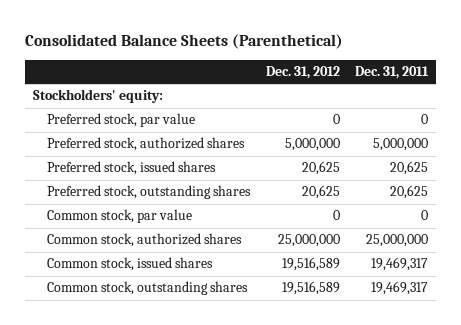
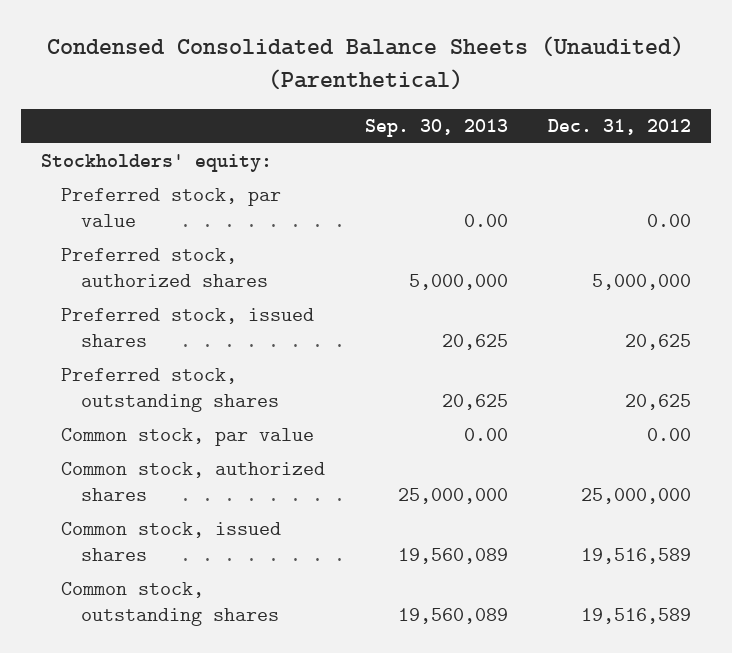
[25,34,344,50] Consolidated Balance Sheets (Parenthetical) -> [46,36,684,91] Condensed Consolidated Balance Sheets (Unaudited) (Parenthetical)
[355,66,430,80] Dec. 31, 2011 -> none
none -> [364,119,508,138] Sep. 30, 2013
[332,114,340,125] 0 -> [646,214,691,228] 0.00
[332,210,340,221] 0 -> [646,428,691,442] 0.00

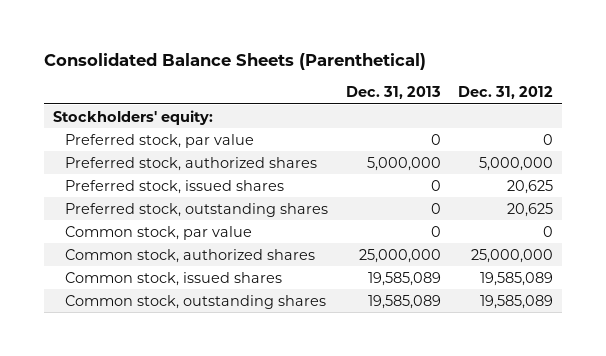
[46,36,684,91] Condensed Consolidated Balance Sheets (Unaudited) (Parenthetical) -> [44,53,427,71] Consolidated Balance Sheets (Parenthetical)
[364,119,508,138] Sep. 30, 2013 -> none
none -> [345,86,441,100] Dec. 31, 2013
[646,214,691,228] 0.00 -> [542,133,553,145] 0
[646,428,691,442] 0.00 -> [542,225,553,237] 0
[580,548,691,565] 19,516,589 -> [479,271,553,286] 19,585,089
[580,608,691,625] 19,516,589 -> [479,294,553,309] 19,585,089

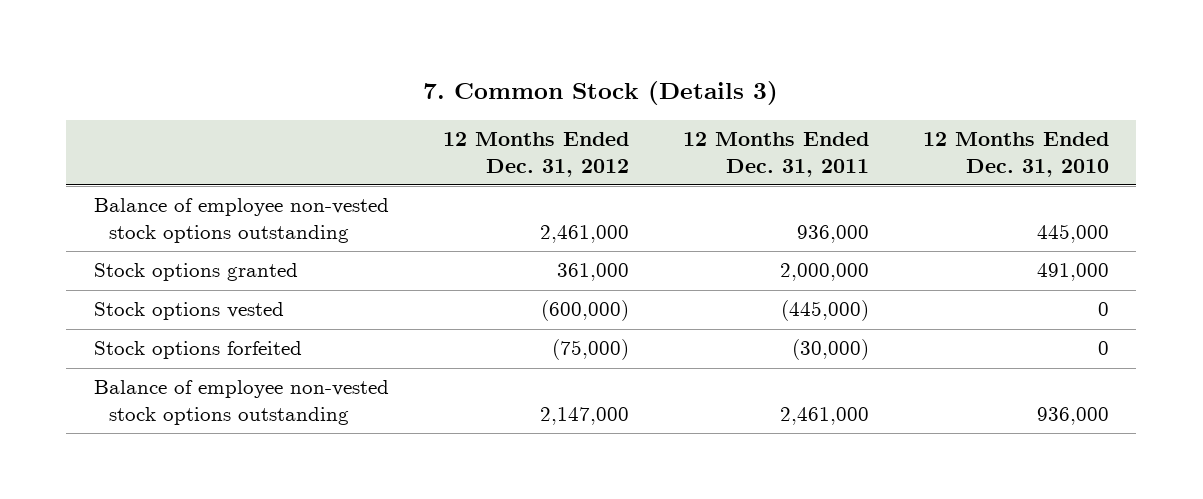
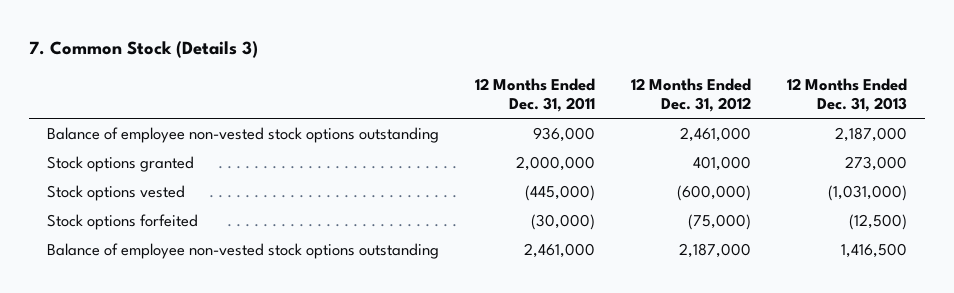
[923,132,1110,177] 12 Months Ended Dec. 31, 2010 -> none
none -> [786,78,907,113] 12 Months Ended Dec. 31, 2013
[556,263,629,282] 361,000 -> [692,155,751,171] 401,000
[539,407,629,426] 2,147,000 -> [678,242,751,258] 2,187,000

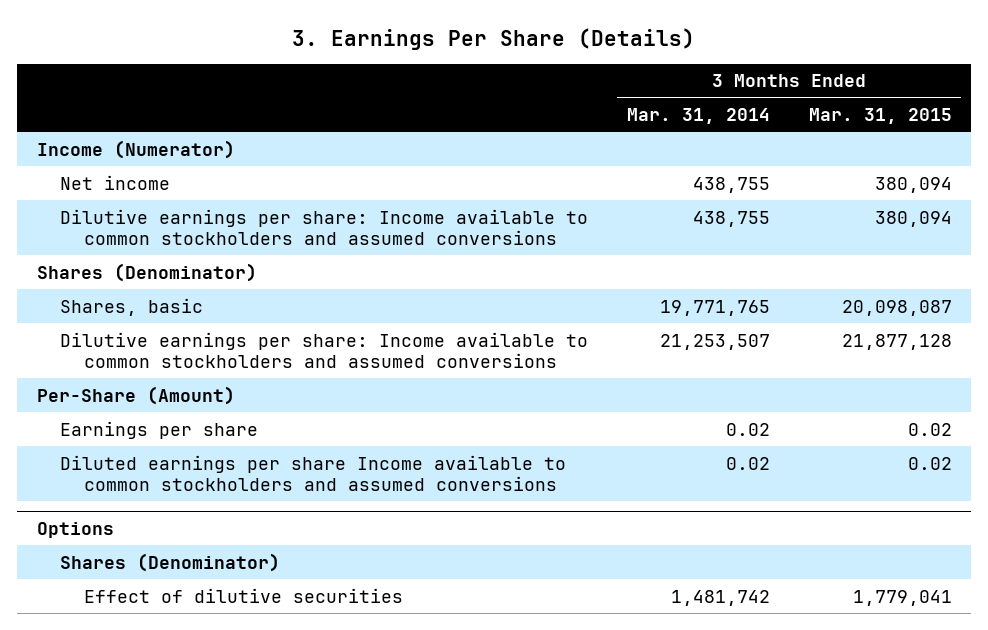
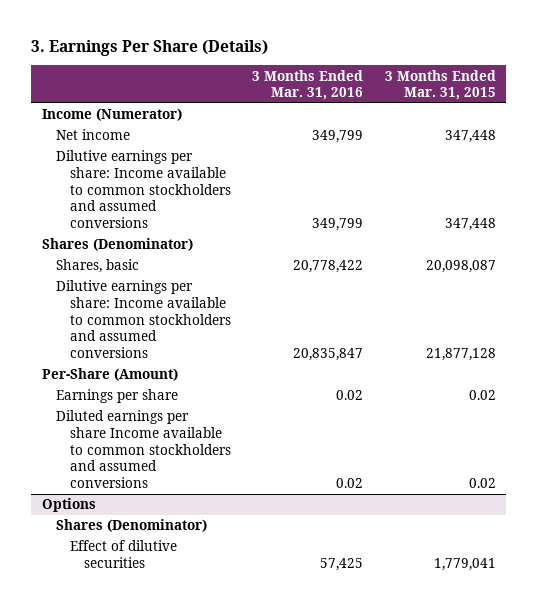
[627,108,771,125] Mar. 31, 2014 -> none
none -> [252,69,364,101] 3 Months Ended Mar. 31, 2016
[874,176,952,193] 380,094 -> [444,130,496,144] 347,448
[874,210,952,227] 380,094 -> [444,218,496,232] 347,448

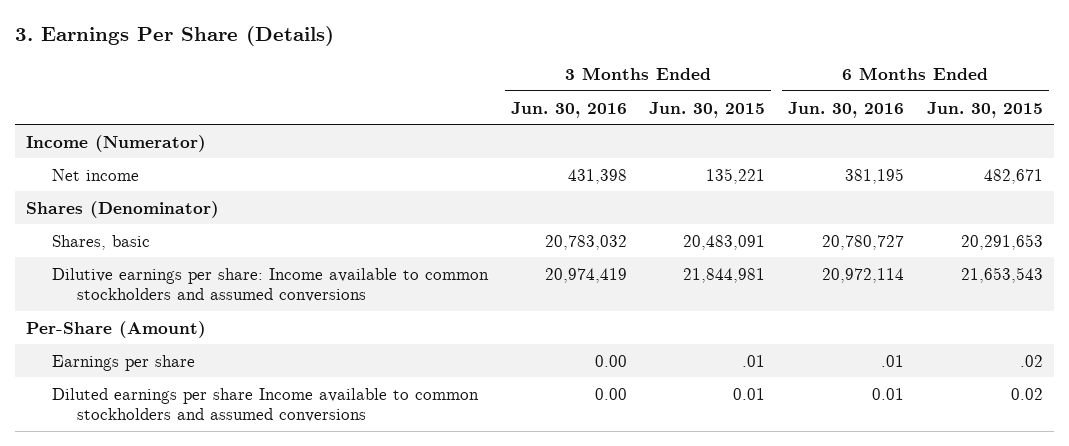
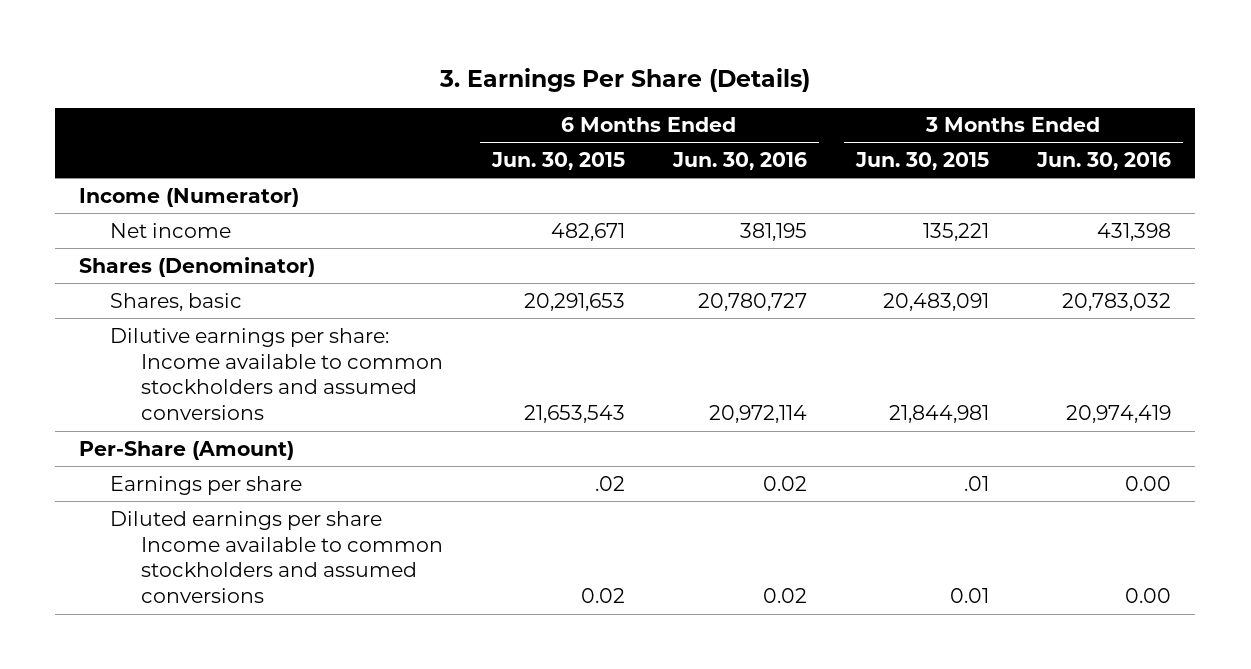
[881,354,905,367] .01 -> [763,475,808,491] 0.02
[872,387,905,400] 0.01 -> [763,588,808,604] 0.02

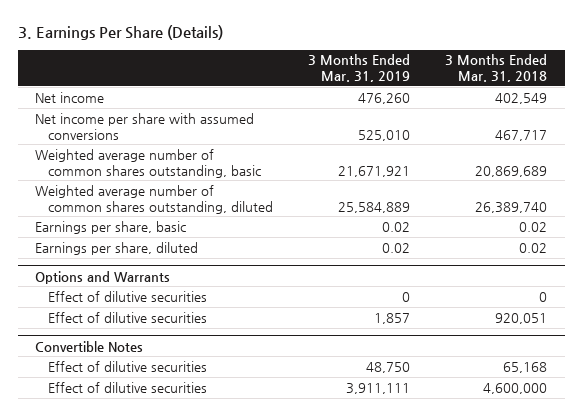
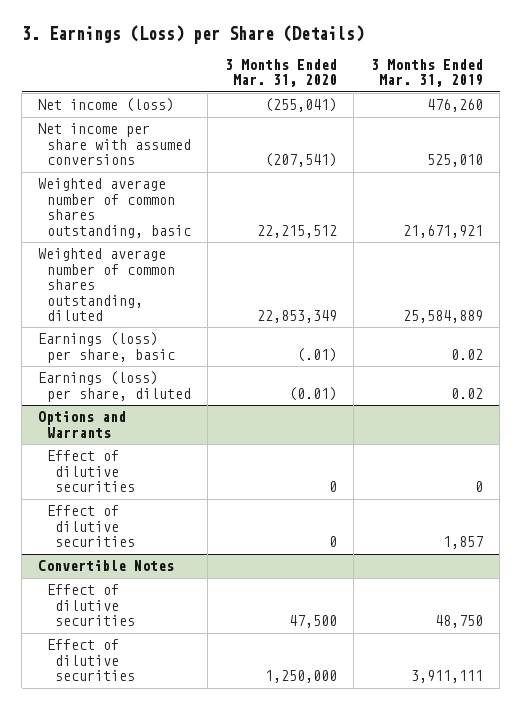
[17,25,223,41] 3. Earnings Per Share (Details) -> [21,25,364,45] 3. Earnings (Loss) per Share (Details)
[445,54,548,83] 3 Months Ended Mar. 31, 2018 -> none
none -> [224,58,337,88] 3 Months Ended Mar. 31, 2020
[35,91,105,103] Net income -> [38,98,175,113] Net income (loss)
[35,220,187,234] Earnings per share, basic -> [38,332,175,363] Earnings (loss) per share, basic
[35,241,199,255] Earnings per share, diluted -> [38,371,191,402] Earnings (loss) per share, diluted

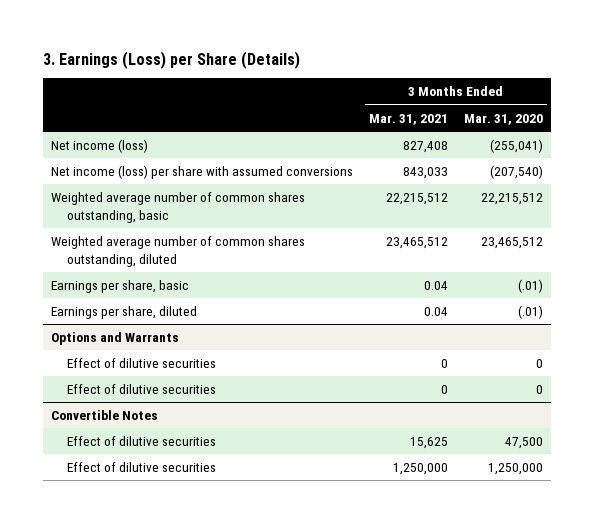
[370,58,483,88] 3 Months Ended Mar. 31, 2019 -> none
none -> [369,113,449,125] Mar. 31, 2021
[38,123,191,166] Net income per share with assumed conversions -> [51,165,354,180] Net income (loss) per share with assumed conversions
[264,153,337,168] (207,541) -> [489,165,543,180] (207,540)
[256,310,337,324] 22,853,349 -> [480,237,543,250] 23,465,512
[38,332,175,363] Earnings (loss) per share, basic -> [51,280,190,294] Earnings per share, basic
[38,371,191,402] Earnings (loss) per share, diluted -> [51,306,198,320] Earnings per share, diluted
[288,386,337,401] (0.01) -> [517,305,543,320] (.01)

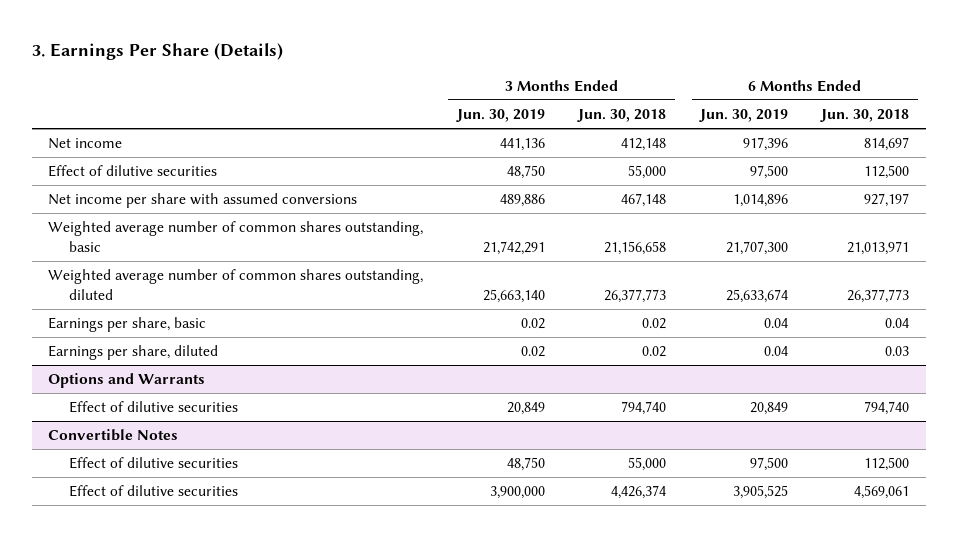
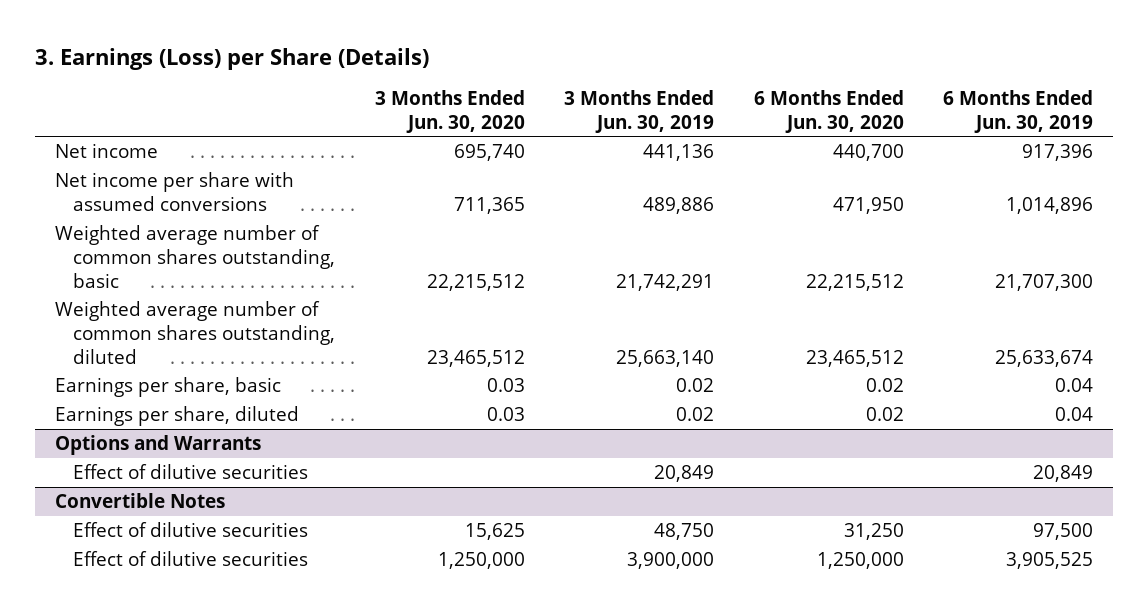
[31,42,283,60] 3. Earnings Per Share (Details) -> [35,47,430,70] 3. Earnings (Loss) per Share (Details)
[577,109,667,123] Jun. 30, 2018 -> none
[820,109,910,123] Jun. 30, 2018 -> none
none -> [374,89,525,133] 3 Months Ended Jun. 30, 2020
none -> [753,89,904,133] 6 Months Ended Jun. 30, 2020
[48,165,218,178] Effect of dilutive securities -> none

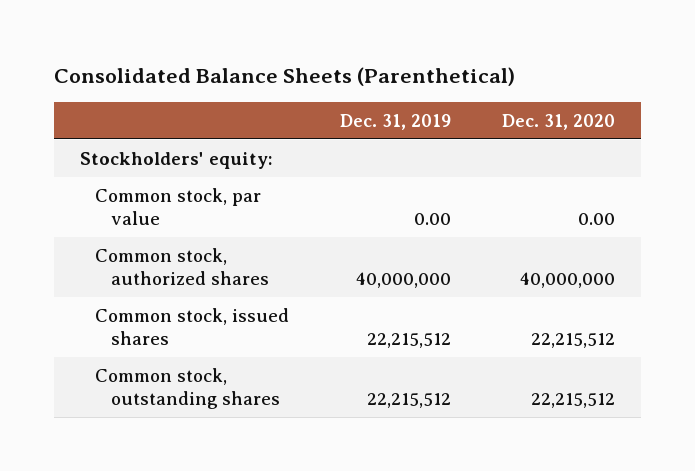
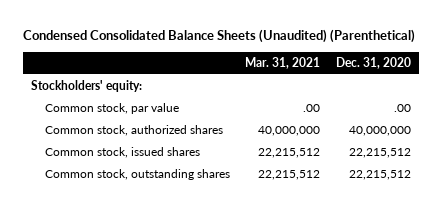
[54,67,516,87] Consolidated Balance Sheets (Parenthetical) -> [22,29,415,44] Condensed Consolidated Balance Sheets (Unaudited) (Parenthetical)
[340,113,452,130] Dec. 31, 2019 -> none
none -> [245,56,321,69] Mar. 31, 2021
[578,213,616,226] 0.00 -> [394,104,412,113] .00

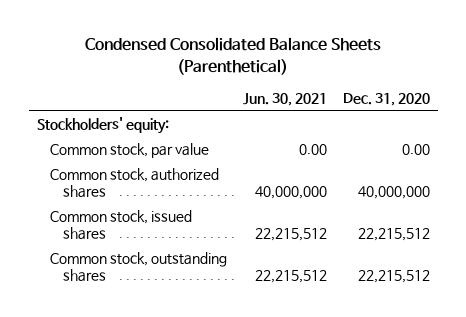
[22,29,415,44] Condensed Consolidated Balance Sheets (Unaudited) (Parenthetical) -> [85,37,382,75] Condensed Consolidated Balance Sheets (Parenthetical)
[245,56,321,69] Mar. 31, 2021 -> none
none -> [242,93,327,107] Jun. 30, 2021
[394,104,412,113] .00 -> [401,144,430,156] 0.00

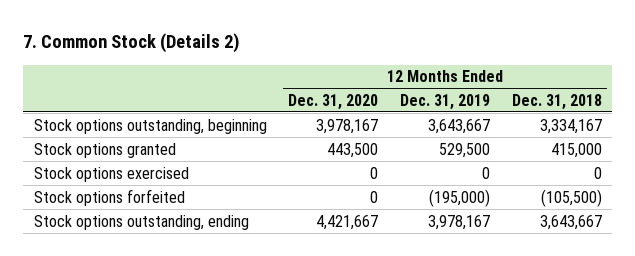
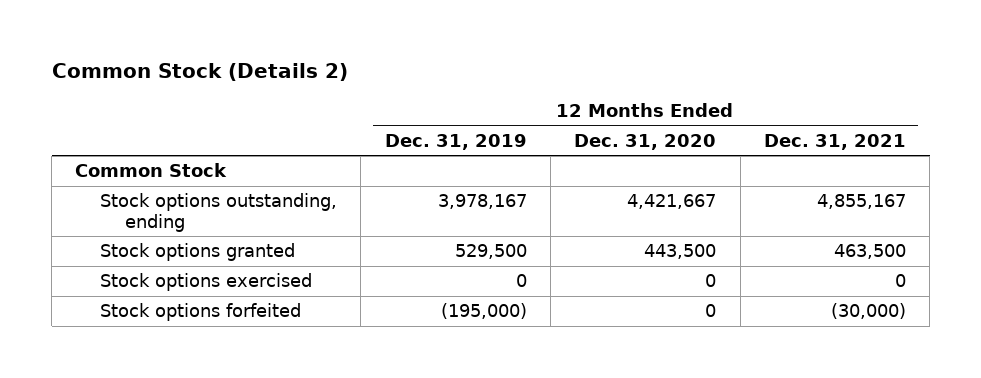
[23,33,241,54] 7. Common Stock (Details 2) -> [51,63,348,82] Common Stock (Details 2)
[511,93,602,110] Dec. 31, 2018 -> none
none -> [763,133,906,150] Dec. 31, 2021
[33,118,267,134] Stock options outstanding, beginning -> none
none -> [75,163,228,178] Common Stock
[33,214,249,230] Stock options outstanding, ending -> [100,193,338,232] Stock options outstanding, ending

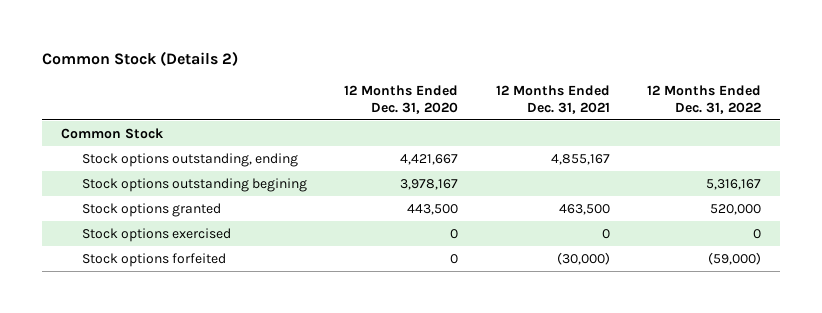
[384,133,527,150] Dec. 31, 2019 -> none
none -> [647,85,762,114] 12 Months Ended Dec. 31, 2022
none -> [82,178,308,193] Stock options outstanding begining

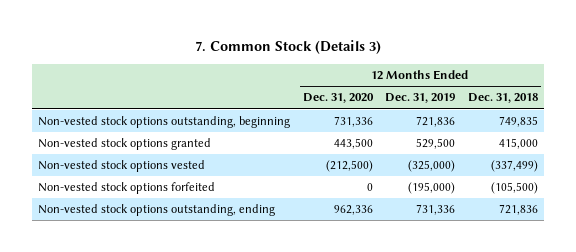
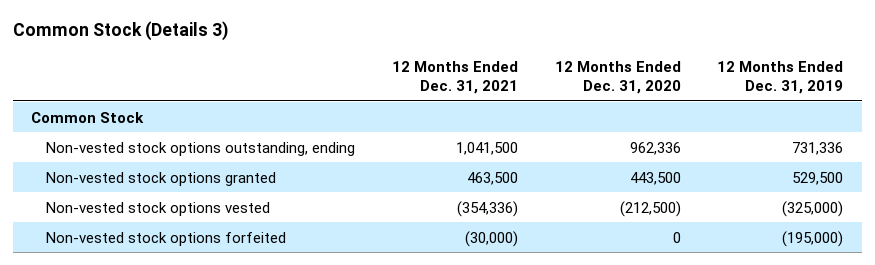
[194,40,381,55] 7. Common Stock (Details 3) -> [12,21,228,42] Common Stock (Details 3)
[467,93,538,104] Dec. 31, 2018 -> none
none -> [391,61,518,94] 12 Months Ended Dec. 31, 2021
[38,116,291,129] Non-vested stock options outstanding, beginning -> none
none -> [31,111,145,123] Common Stock
[38,204,276,217] Non-vested stock options outstanding, ending -> [45,141,355,156] Non-vested stock options outstanding, ending

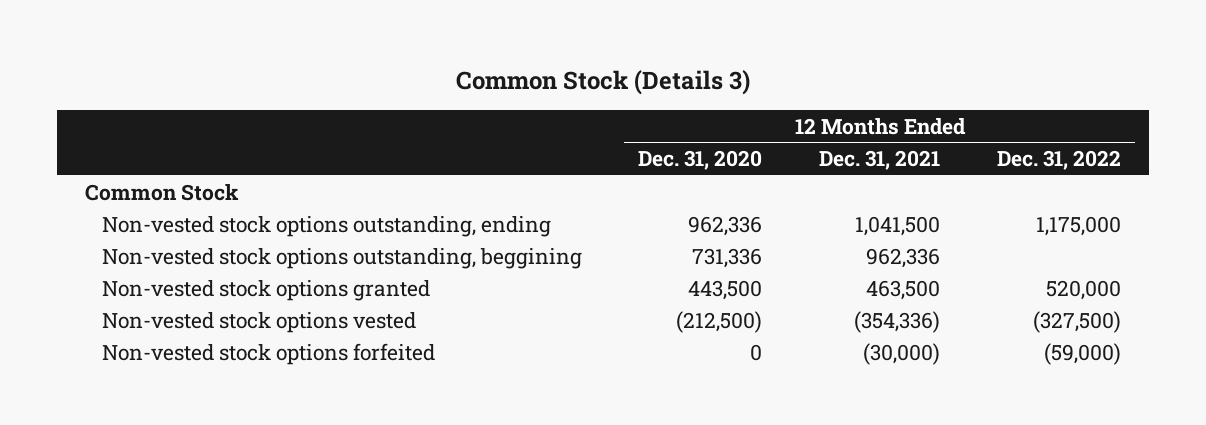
[717,61,844,94] 12 Months Ended Dec. 31, 2019 -> none
none -> [996,150,1121,171] Dec. 31, 2022
none -> [101,247,582,269] Non-vested stock options outstanding, beggining

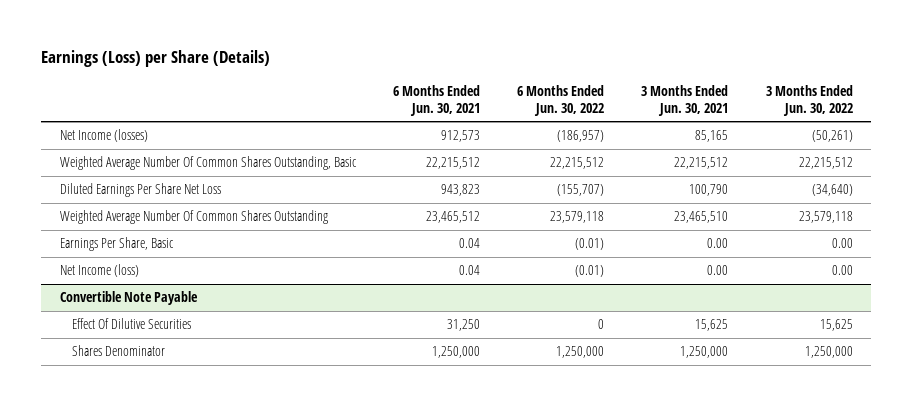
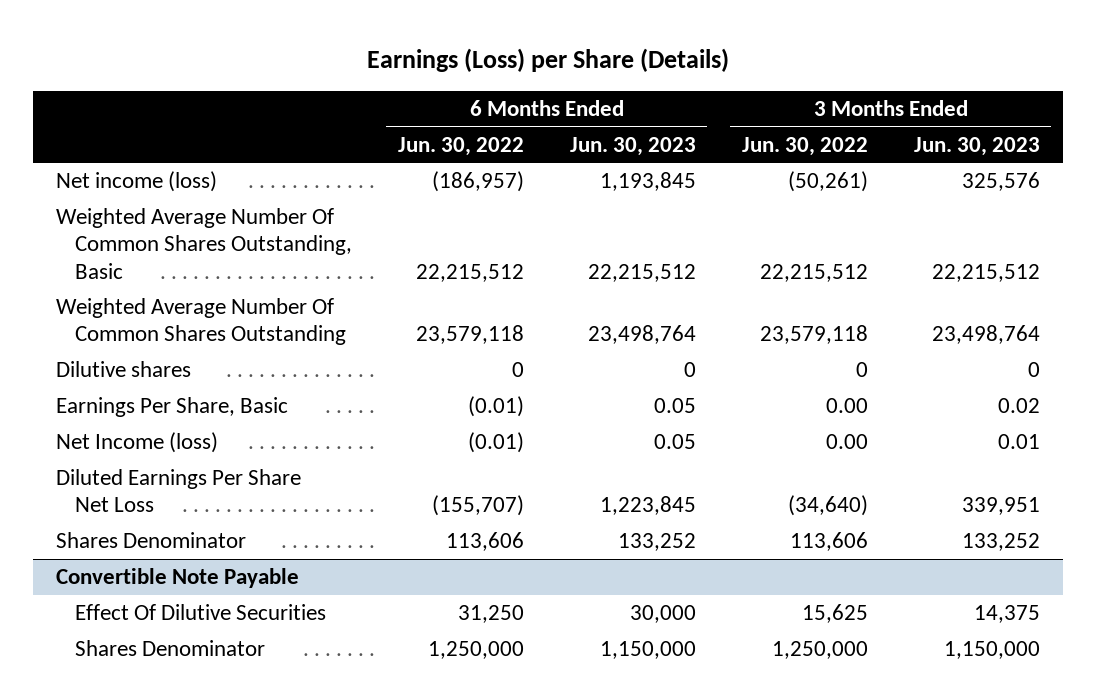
[392,84,480,116] 6 Months Ended Jun. 30, 2021 -> none
[641,84,729,116] 3 Months Ended Jun. 30, 2021 -> none
none -> [569,136,696,156] Jun. 30, 2023
none -> [913,136,1040,156] Jun. 30, 2023
[59,129,148,143] Net Income (losses) -> [56,171,218,193] Net income (loss)
none -> [56,361,192,378] Dilutive shares
[59,183,221,198] Diluted Earnings Per Share Net Loss -> [56,469,302,513] Diluted Earnings Per Share Net Loss
none -> [56,532,247,549] Shares Denominator
[598,319,605,330] 0 -> [457,605,524,624] 31,250

